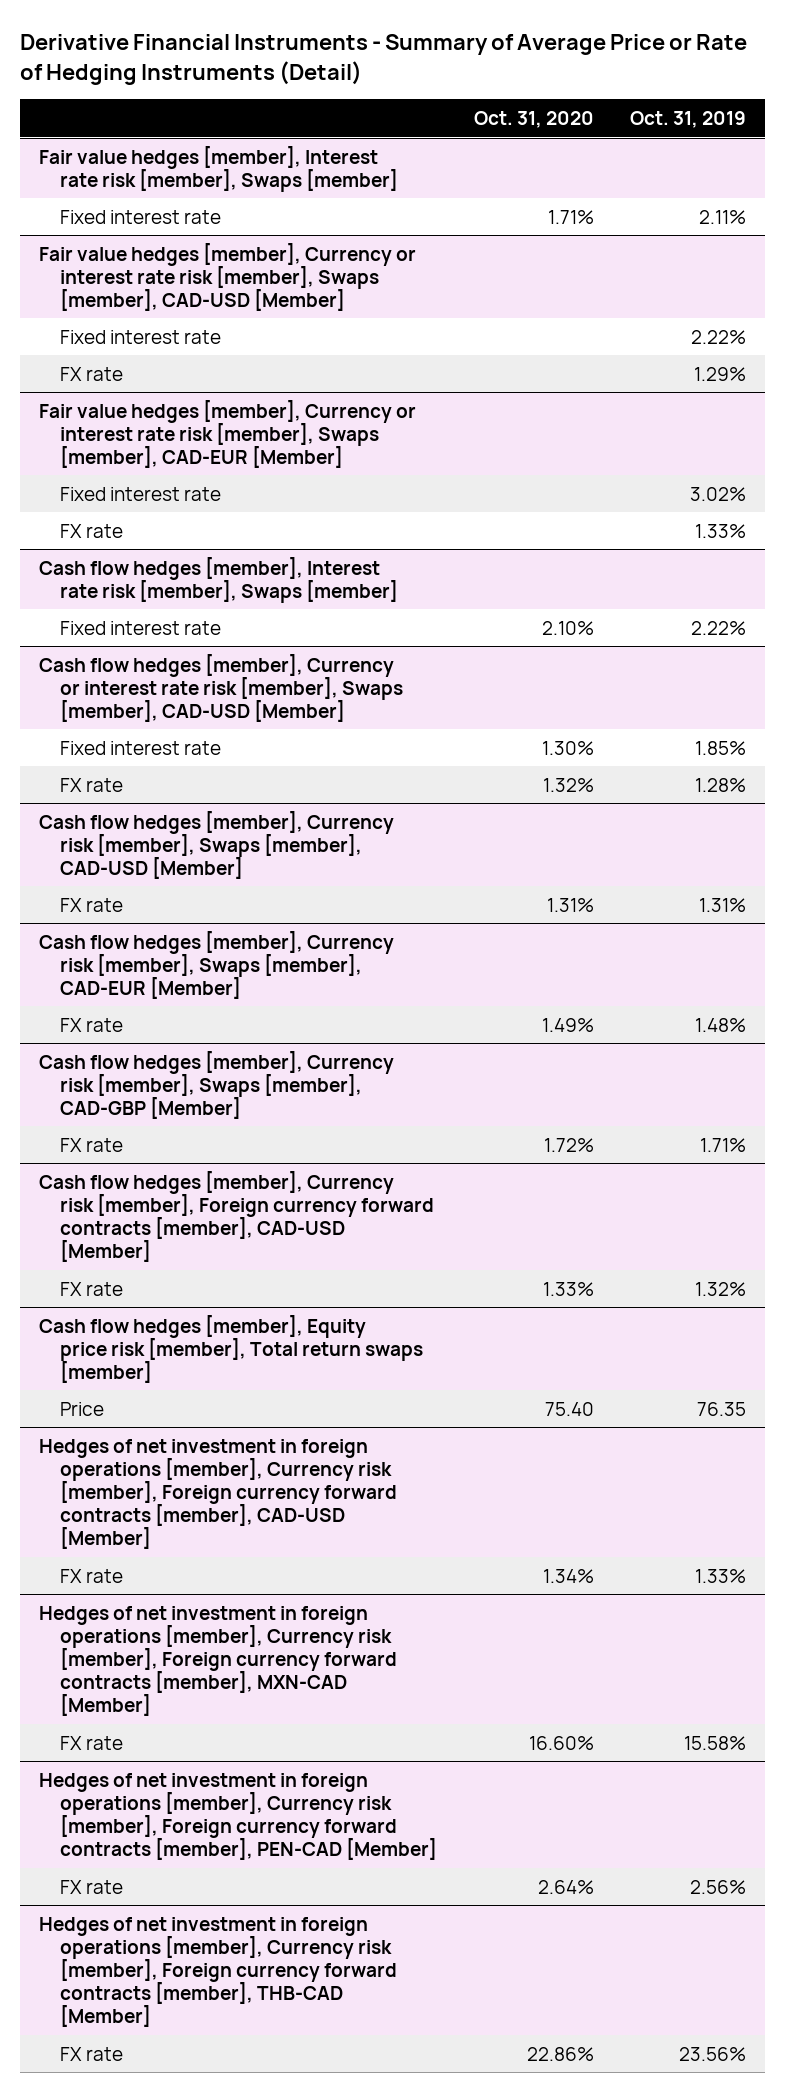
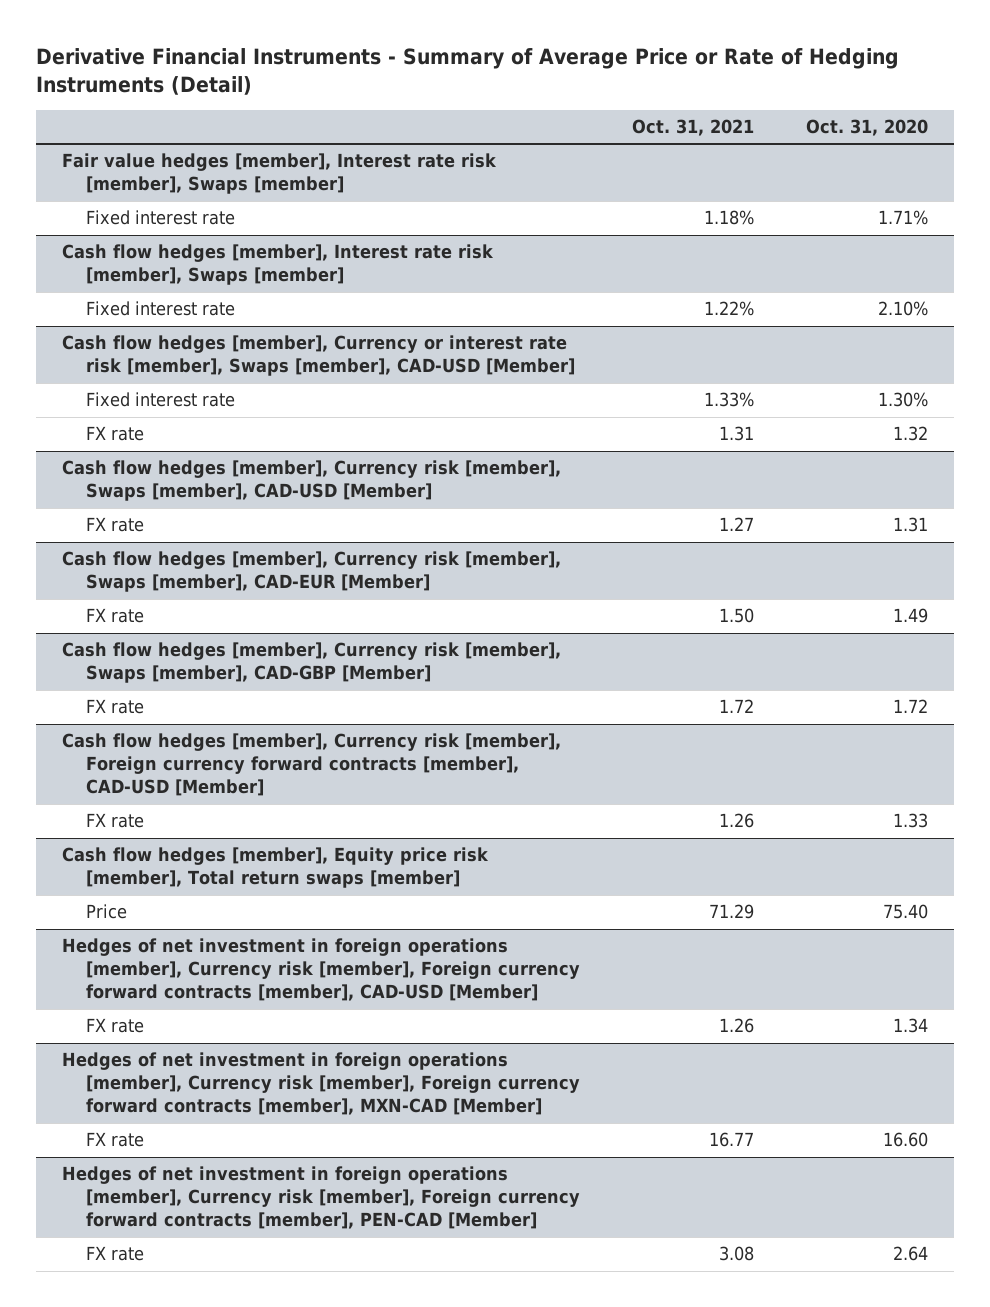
[630,110,747,128] Oct. 31, 2019 -> none
none -> [632,118,755,136] Oct. 31, 2021
[38,242,416,311] Fair value hedges [member], Currency or interest rate risk [member], Swaps [member], CAD-USD [Member] -> none
[59,329,221,344] Fixed interest rate -> none
[59,366,123,381] FX rate -> none
[38,399,416,468] Fair value hedges [member], Currency or interest rate risk [member], Swaps [member], CAD-EUR [Member] -> none
[59,486,221,501] Fixed interest rate -> none
[59,523,123,538] FX rate -> none
[542,777,594,792] 1.32% -> [892,426,928,442] 1.32
[546,897,594,912] 1.31% -> [892,517,928,533] 1.31
[541,1017,594,1032] 1.49% -> [892,608,928,624] 1.49
[543,1137,594,1152] 1.72% -> [892,699,928,714] 1.72
[542,1281,594,1296] 1.33% -> [892,813,928,829] 1.33
[542,1568,594,1583] 1.34% -> [892,1018,928,1034] 1.34
[528,1735,594,1750] 16.60% -> [882,1132,928,1148] 16.60
[38,1916,397,2028] Hedges of net investment in foreign operations [member], Currency risk [member], Foreign currency forward contracts [member], THB-CAD [Member] -> none
[59,2046,123,2061] FX rate -> none
[537,1879,594,1894] 2.64% -> [892,1246,928,1262] 2.64

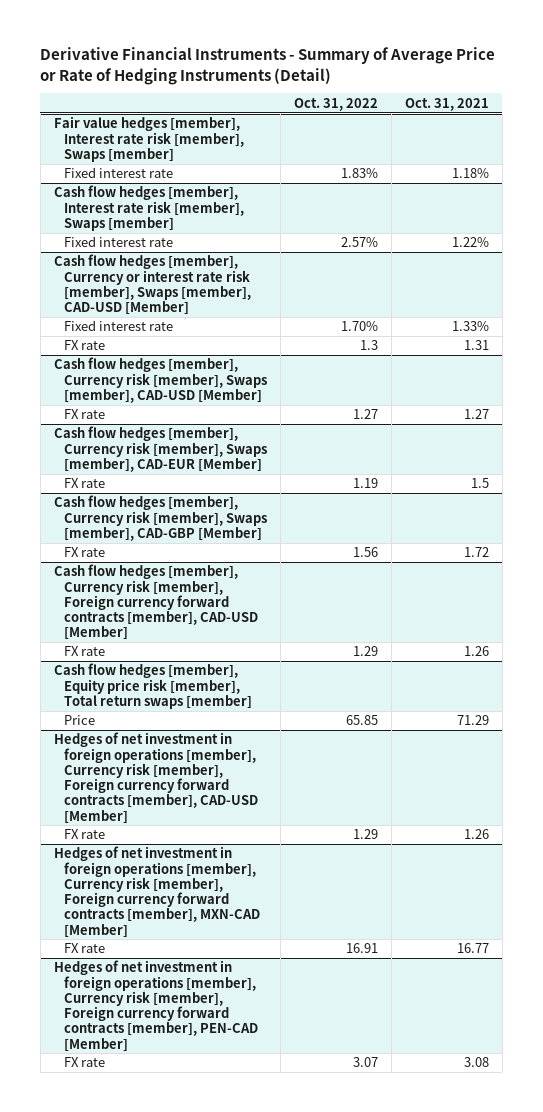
[805,118,928,136] Oct. 31, 2020 -> none
none -> [293,97,378,111] Oct. 31, 2022
[719,608,755,624] 1.50 -> [470,478,489,489] 1.5

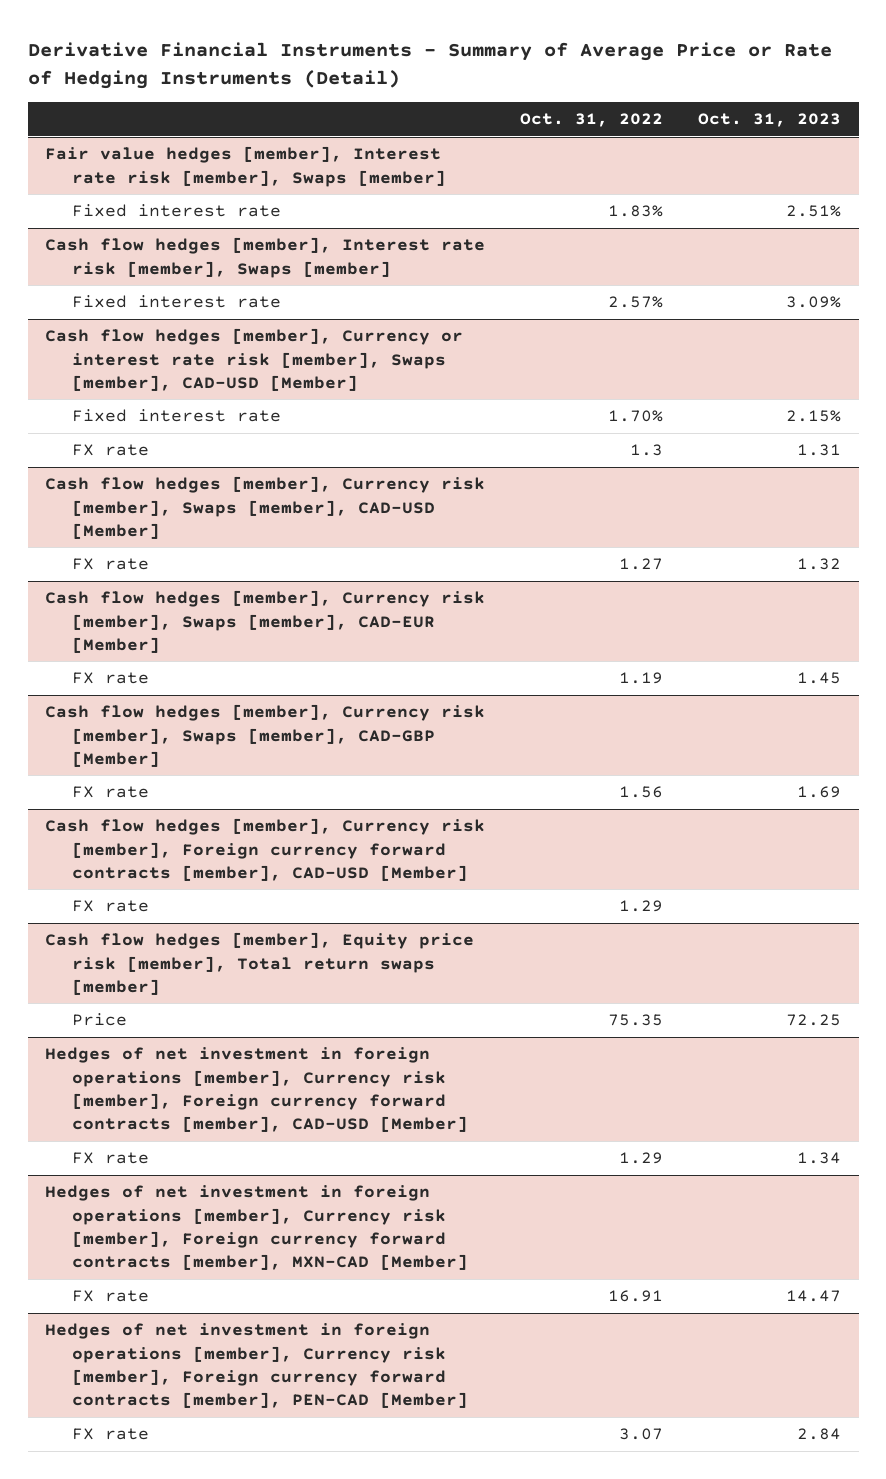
[404,97,489,111] Oct. 31, 2021 -> none
none -> [698,112,842,127] Oct. 31, 2023
[345,715,378,726] 65.85 -> [608,1014,664,1027] 75.35

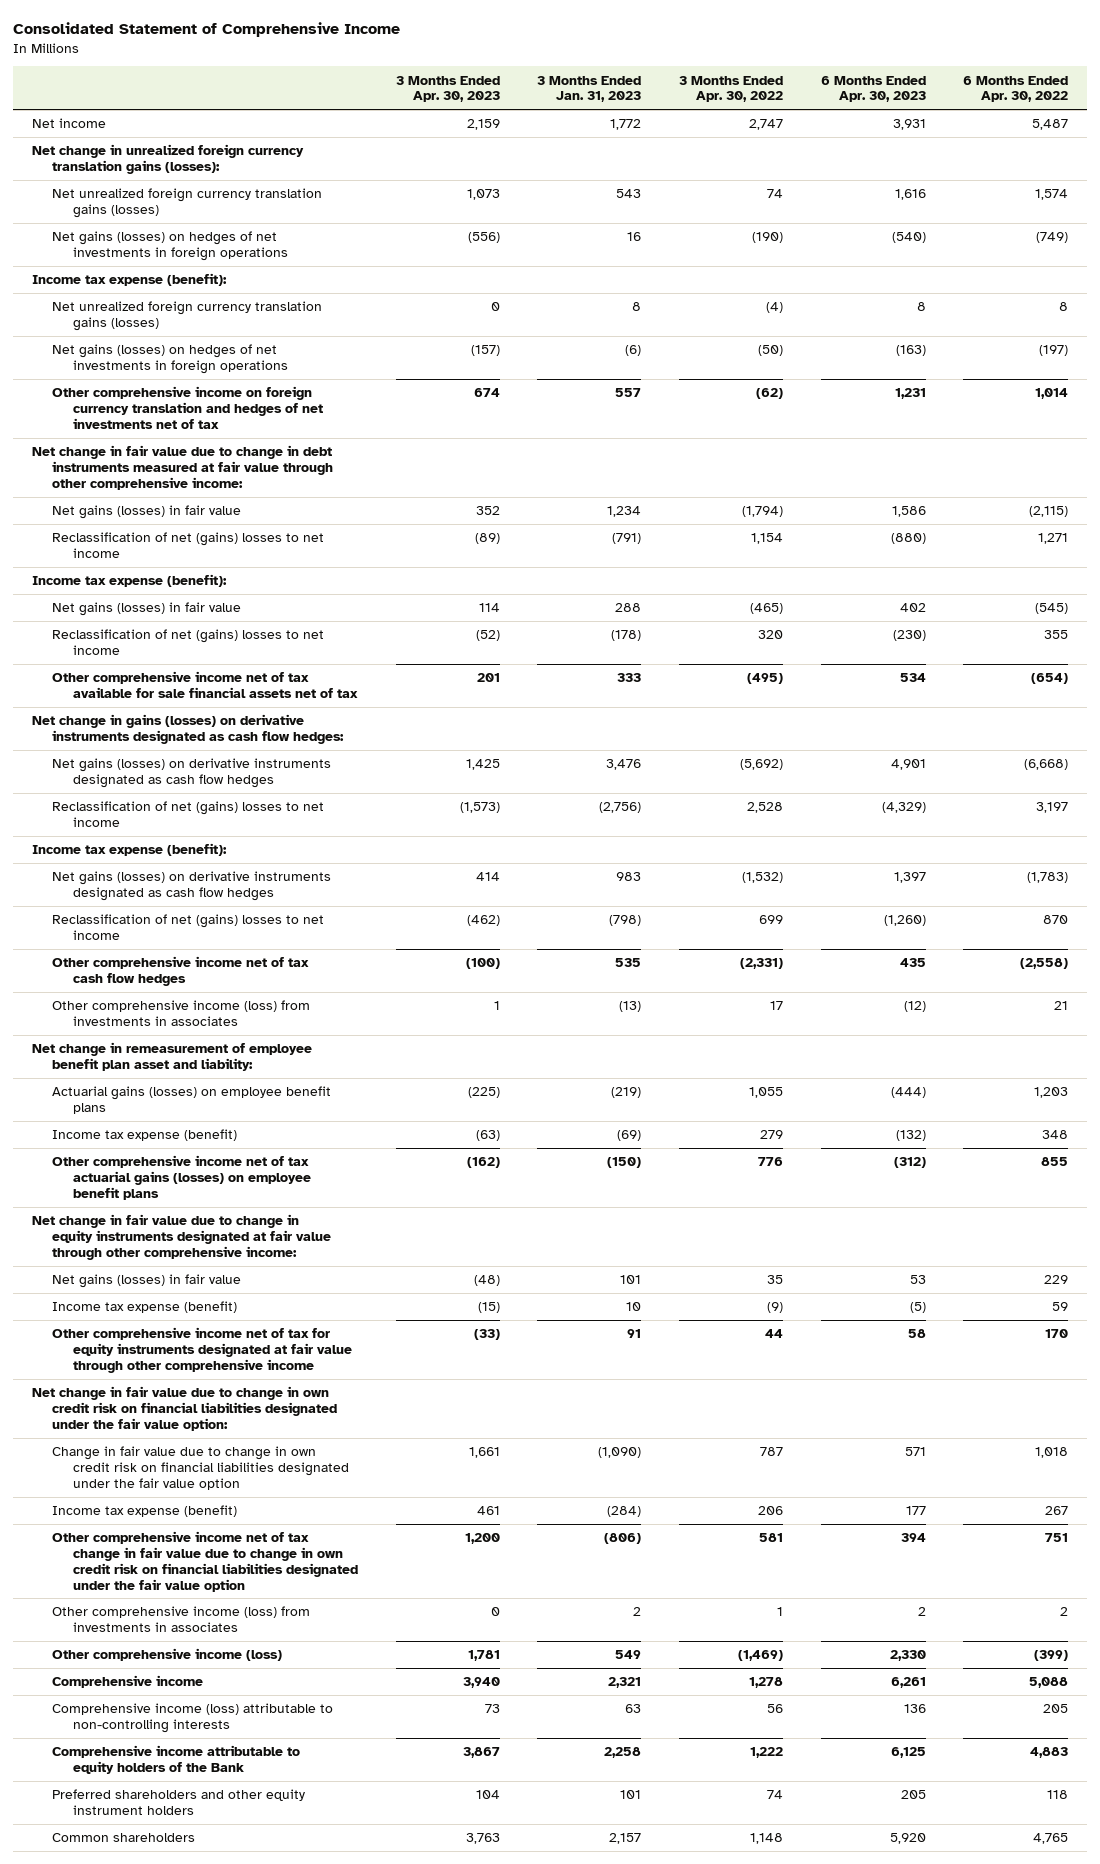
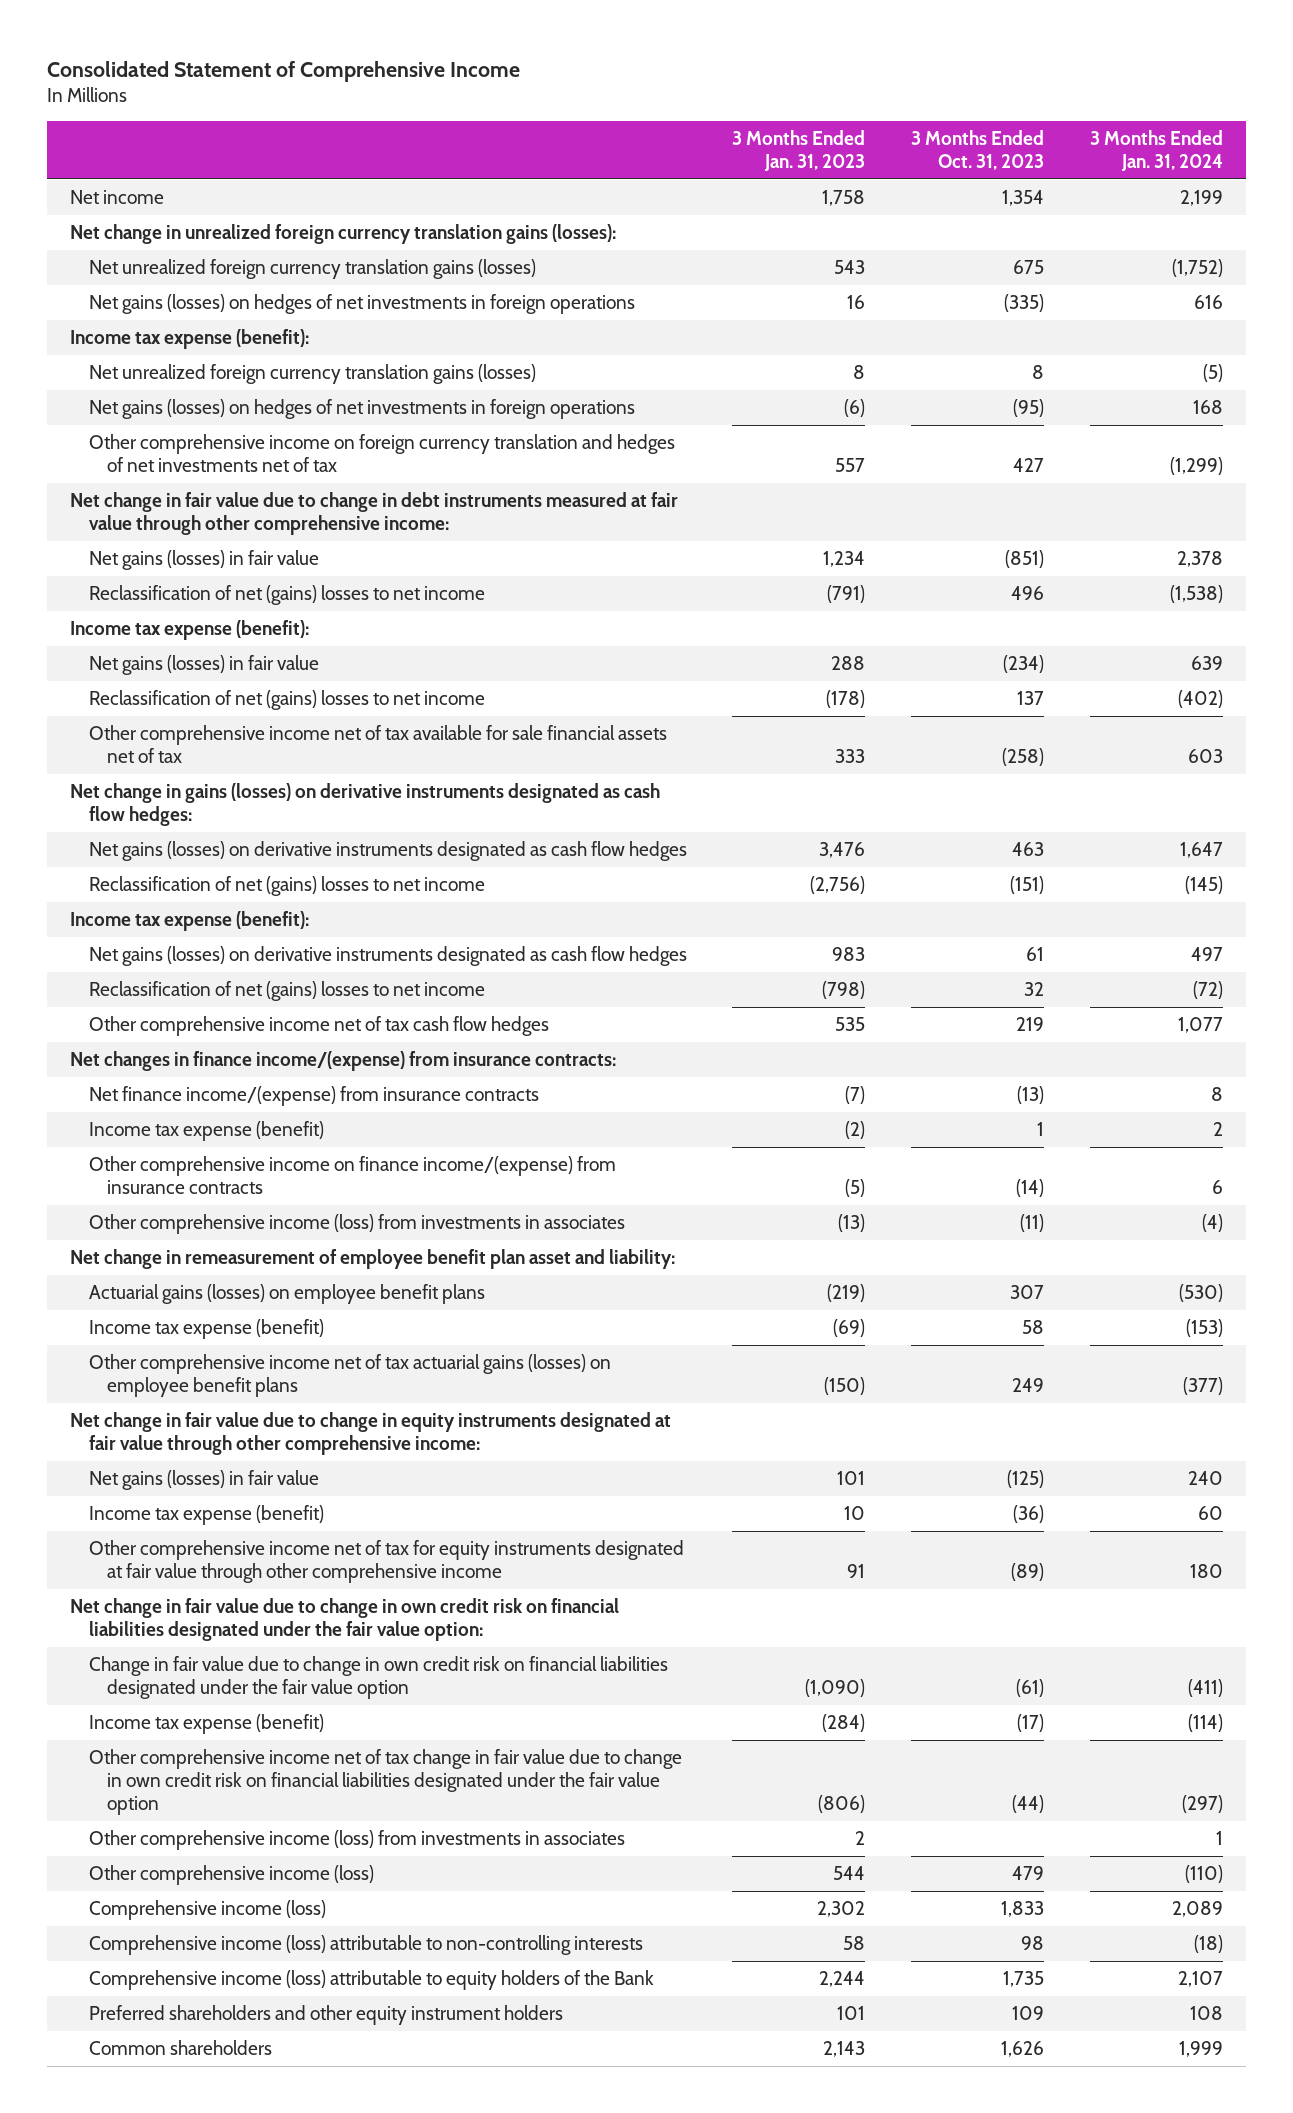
[395,75,500,103] 3 Months Ended Apr. 30, 2023 -> none
[678,75,783,103] 3 Months Ended Apr. 30, 2022 -> none
[820,75,926,103] 6 Months Ended Apr. 30, 2023 -> none
[963,75,1069,103] 6 Months Ended Apr. 30, 2022 -> none
none -> [911,129,1045,170] 3 Months Ended Oct. 31, 2023
none -> [1089,129,1223,171] 3 Months Ended Jan. 31, 2024
[610,119,642,131] 1,772 -> [822,190,866,207] 1,758
none -> [70,1051,617,1072] Net changes in finance income/(expense) from insurance contracts:
none -> [88,1086,539,1107] Net finance income/(expense) from insurance contracts
none -> [88,1121,324,1142] Income tax expense (benefit)
none -> [88,1156,616,1195] Other comprehensive income on finance income/(expense) from insurance contracts
[615,1650,642,1660] 549 -> [833,1866,866,1881] 544
[52,1675,204,1689] Comprehensive income -> [88,1900,326,1921] Comprehensive income (loss)
[608,1677,642,1689] 2,321 -> [817,1901,866,1918] 2,302
[625,1704,642,1714] 63 -> [843,1936,866,1951] 58
[52,1745,301,1774] Comprehensive income attributable to equity holders of the Bank -> [88,1970,654,1991] Comprehensive income (loss) attributable to equity holders of the Bank
[604,1747,642,1759] 2,258 -> [819,1971,866,1988] 2,244
[609,1833,642,1845] 2,157 -> [823,2041,866,2058] 2,143

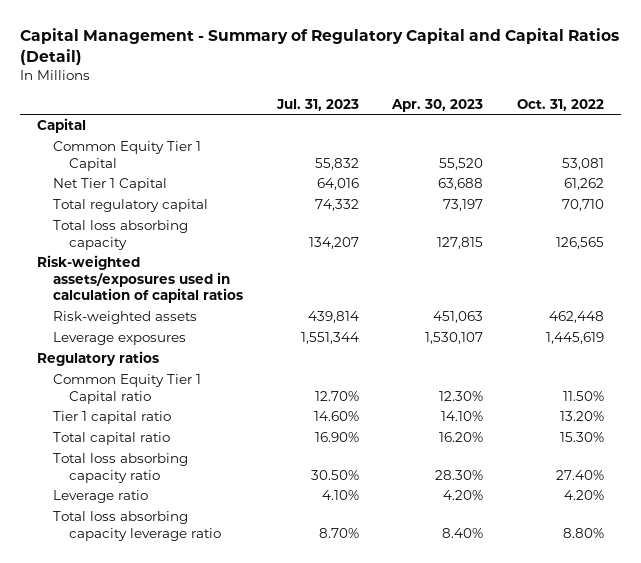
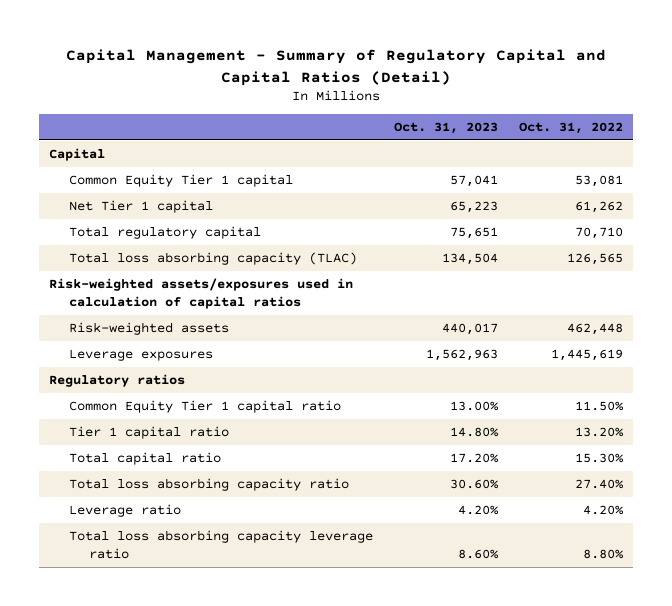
[275,98,359,111] Jul. 31, 2023 -> none
[391,98,484,112] Apr. 30, 2023 -> none
none -> [393,121,498,134] Oct. 31, 2023
[53,141,202,171] Common Equity Tier 1 Capital -> [69,173,294,187] Common Equity Tier 1 capital
[53,178,168,192] Net Tier 1 Capital -> [69,199,214,213] Net Tier 1 capital
[53,220,189,250] Total loss absorbing capacity -> [69,251,358,265] Total loss absorbing capacity (TLAC)
[53,374,202,404] Common Equity Tier 1 Capital ratio -> [69,399,342,413] Common Equity Tier 1 capital ratio

